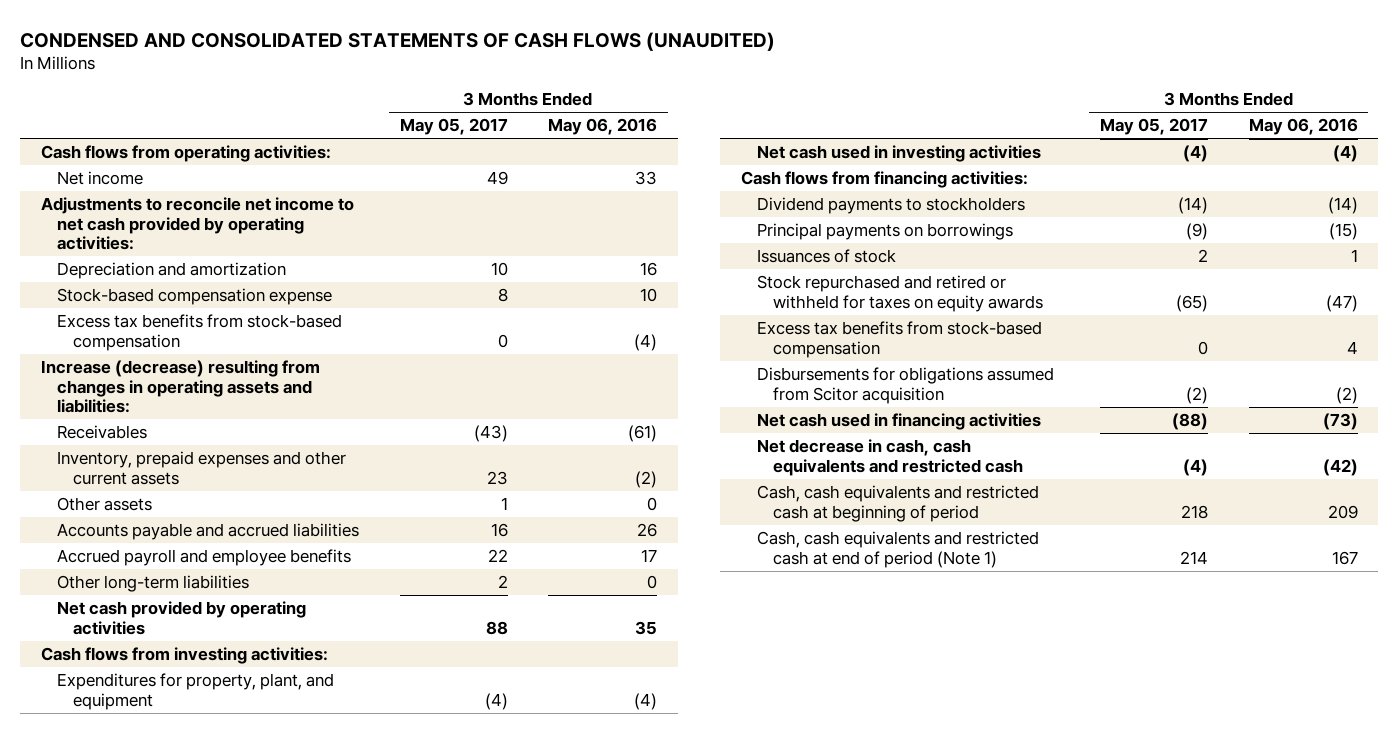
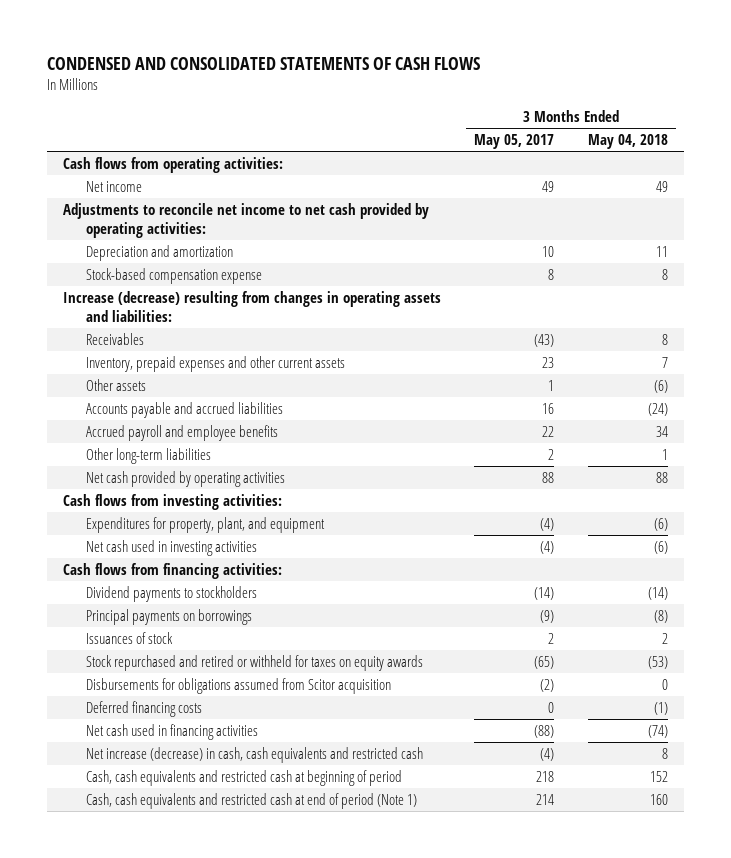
[20,31,776,51] CONDENSED AND CONSOLIDATED STATEMENTS OF CASH FLOWS (UNAUDITED) -> [46,56,480,70] CONDENSED AND CONSOLIDATED STATEMENTS OF CASH FLOWS
[548,118,658,136] May 06, 2016 -> none
none -> [587,133,668,149] May 04, 2018
[56,313,342,351] Excess tax benefits from stock-based compensation -> none
[756,320,1042,358] Excess tax benefits from stock-based compensation -> none
none -> [86,700,203,717] Deferred financing costs
[756,438,1023,476] Net decrease in cash, cash equivalents and restricted cash -> [86,746,424,763] Net increase (decrease) in cash, cash equivalents and restricted cash

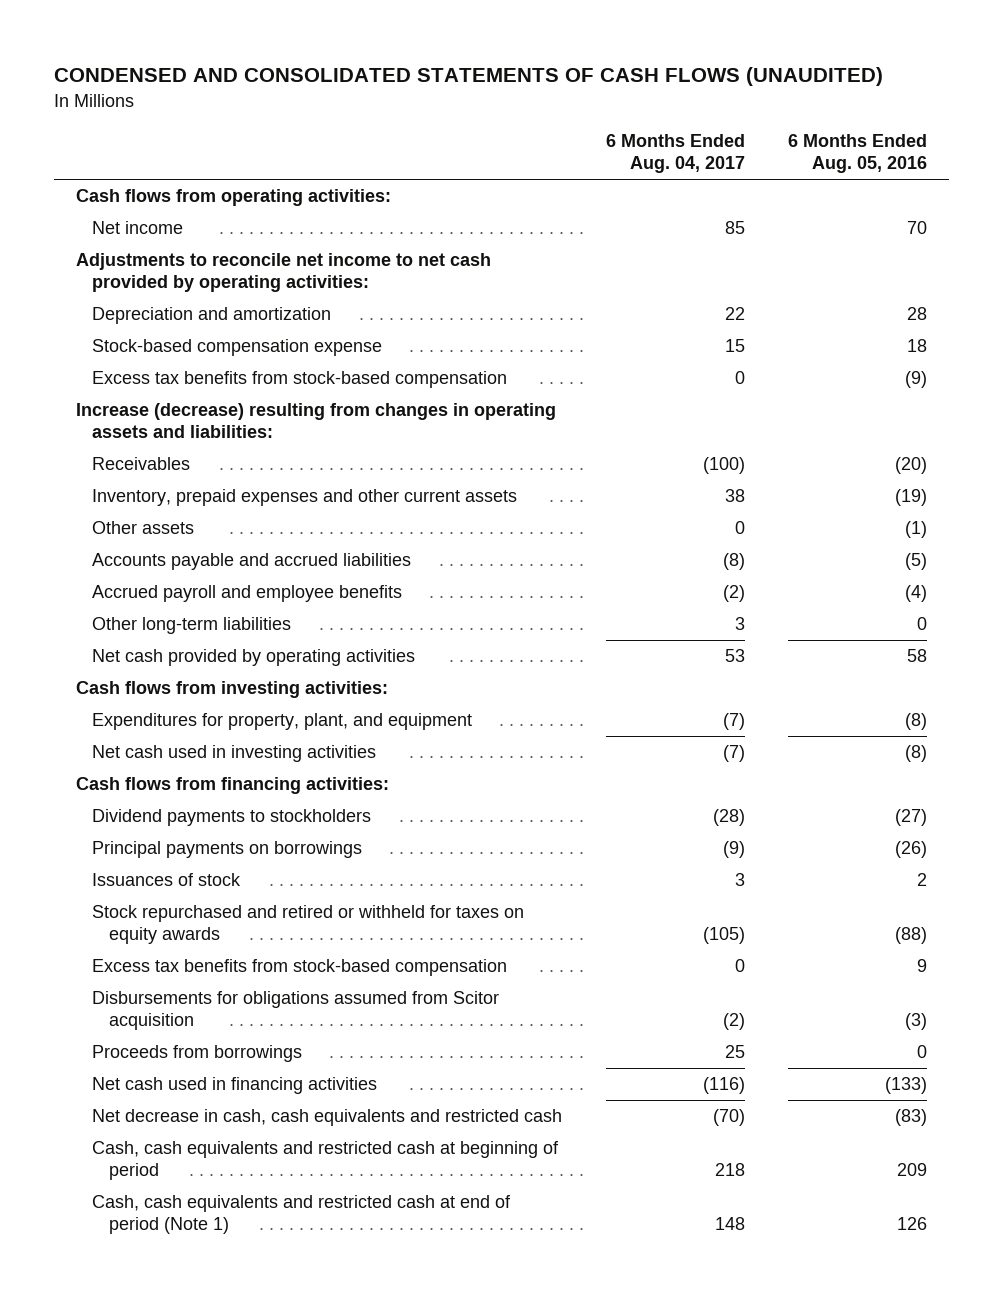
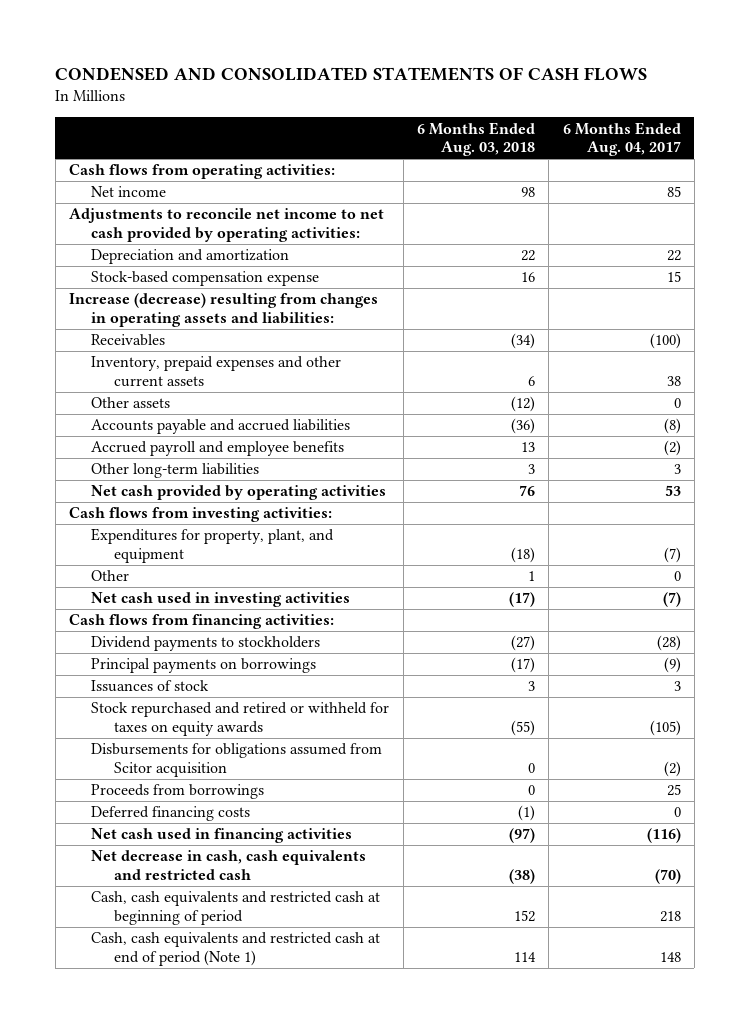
[54,67,884,87] CONDENSED AND CONSOLIDATED STATEMENTS OF CASH FLOWS (UNAUDITED) -> [55,66,648,81] CONDENSED AND CONSOLIDATED STATEMENTS OF CASH FLOWS
[787,134,927,174] 6 Months Ended Aug. 05, 2016 -> none
none -> [416,121,535,156] 6 Months Ended Aug. 03, 2018
[92,371,508,389] Excess tax benefits from stock-based compensation -> none
none -> [91,570,130,582] Other
[92,959,508,977] Excess tax benefits from stock-based compensation -> none
none -> [91,806,251,822] Deferred financing costs

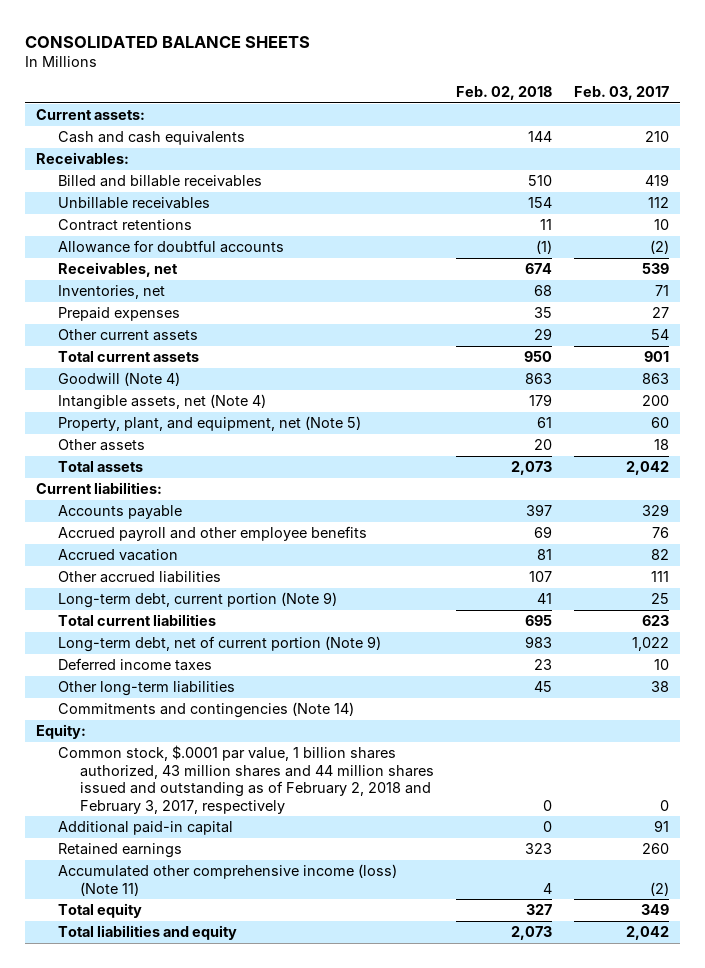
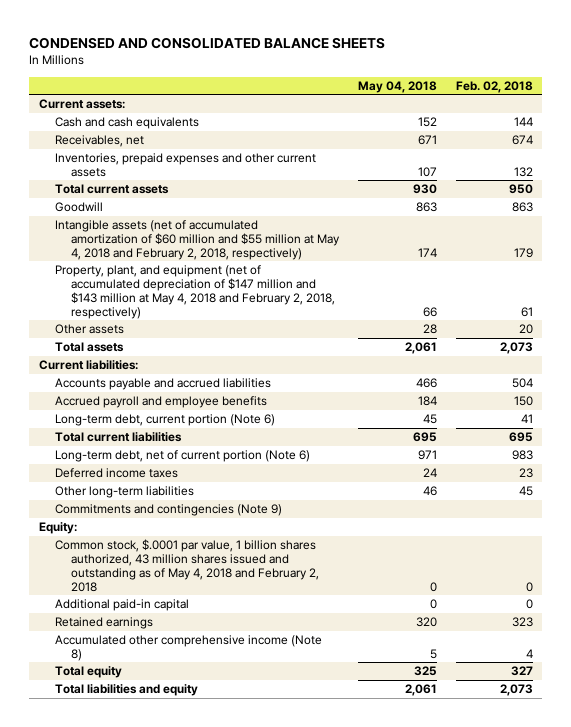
[25,35,311,48] CONSOLIDATED BALANCE SHEETS -> [29,37,386,50] CONDENSED AND CONSOLIDATED BALANCE SHEETS
[574,86,670,101] Feb. 03, 2017 -> none
none -> [357,80,437,93] May 04, 2018
[36,152,130,165] Receivables: -> none
[58,175,263,188] Billed and billable receivables -> none
[58,197,211,210] Unbillable receivables -> none
[58,219,193,232] Contract retentions -> none
[58,240,285,254] Allowance for doubtful accounts -> none
[58,285,166,300] Inventories, net -> none
[58,307,181,322] Prepaid expenses -> none
[58,329,199,342] Other current assets -> none
none -> [54,153,316,177] Inventories, prepaid expenses and other current assets
[58,372,181,387] Goodwill (Note 4) -> [54,202,103,213] Goodwill
[58,394,267,411] Intangible assets, net (Note 4) -> [54,220,341,260] Intangible assets (net of accumulated amortization of $60 million and $55 million at May 4, 2018 and February 2, 2018, respectively)
[58,416,362,432] Property, plant, and equipment, net (Note 5) -> [54,265,336,319] Property, plant, and equipment (net of accumulated depreciation of $147 million and $143 million at May 4, 2018 and February 2, 2018, respectively)
[58,505,183,520] Accounts payable -> none
[58,549,179,562] Accrued vacation -> none
[58,571,222,584] Other accrued liabilities -> none
none -> [54,378,271,391] Accounts payable and accrued liabilities
[58,526,368,542] Accrued payroll and other employee benefits -> [54,396,267,409] Accrued payroll and employee benefits
[534,526,553,539] 69 -> [513,396,533,407] 150
[58,592,338,609] Long-term debt, current portion (Note 9) -> [54,414,275,427] Long-term debt, current portion (Note 6)
[58,636,382,653] Long-term debt, net of current portion (Note 9) -> [54,450,310,463] Long-term debt, net of current portion (Note 6)
[58,702,355,719] Commitments and contingencies (Note 14) -> [54,504,282,517] Commitments and contingencies (Note 9)
[58,745,435,814] Common stock, $.0001 par value, 1 billion shares authorized, 43 million shares and 44 million shares issued and outstanding as of February 2, 2018 and February 3, 2017, respectively -> [54,539,320,592] Common stock, $.0001 par value, 1 billion shares authorized, 43 million shares issued and outstanding as of May 4, 2018 and February 2, 2018
[58,864,398,896] Accumulated other comprehensive income (loss) (Note 11) -> [54,635,322,661] Accumulated other comprehensive income (Note 8)

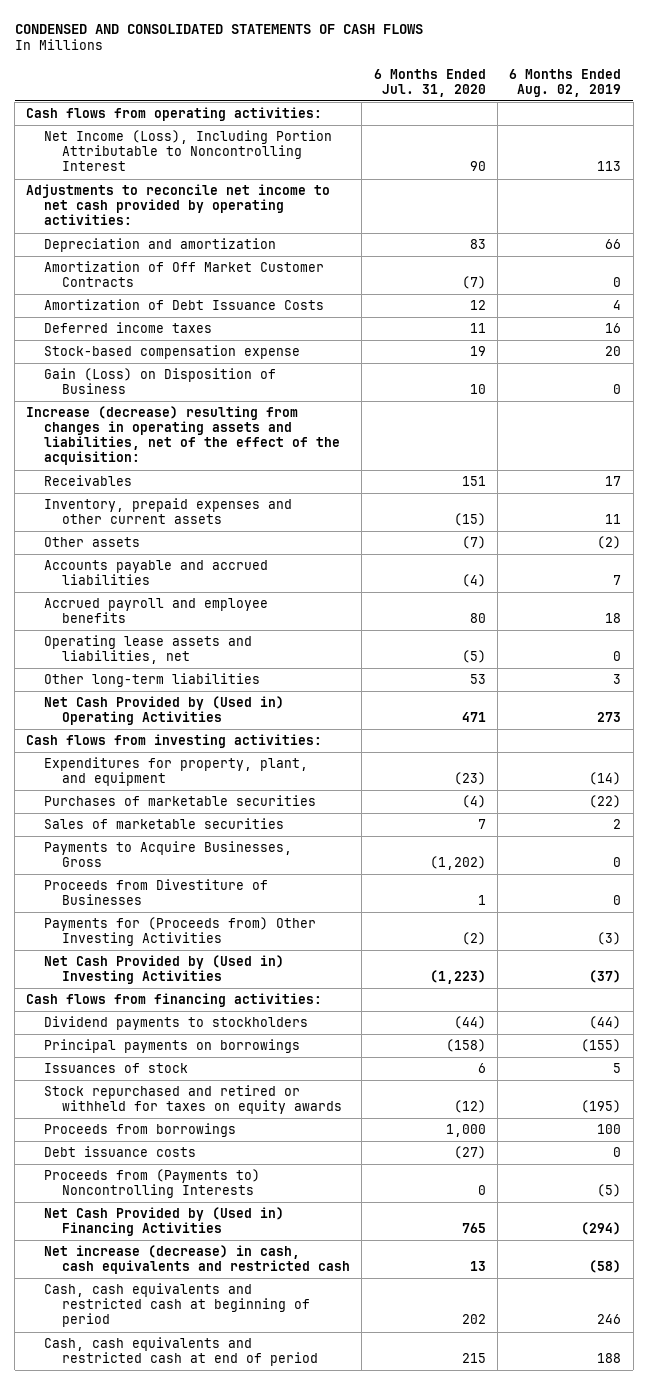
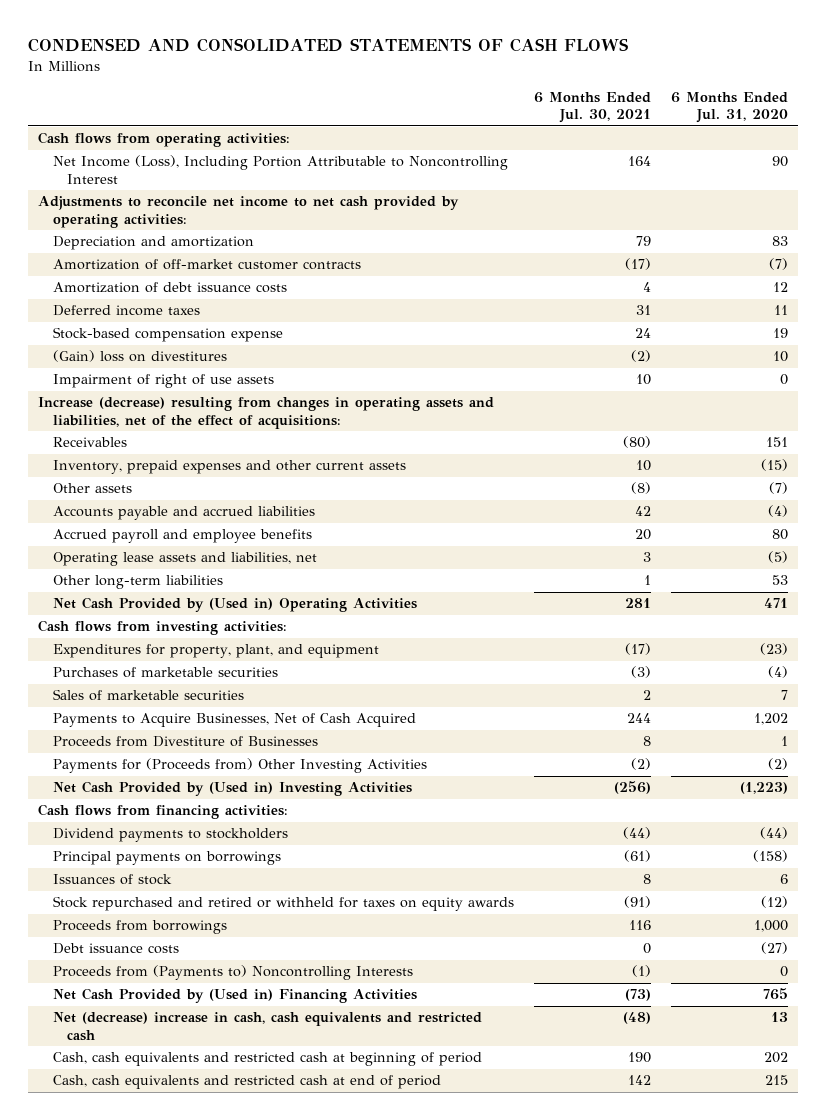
[509,68,622,97] 6 Months Ended Aug. 02, 2019 -> none
none -> [534,92,652,124] 6 Months Ended Jul. 30, 2021
[44,261,325,288] Amortization of Off Market Customer Contracts -> [52,259,361,271] Amortization of off-market customer contracts
[44,299,325,311] Amortization of Debt Issuance Costs -> [52,282,287,294] Amortization of debt issuance costs
[44,368,277,395] Gain (Loss) on Disposition of Business -> [52,350,227,363] (Gain) loss on divestitures
none -> [52,374,274,389] Impairment of right of use assets
[26,406,341,466] Increase (decrease) resulting from changes in operating assets and liabilities, net of the effect of the acquisition: -> [38,397,495,429] Increase (decrease) resulting from changes in operating assets and liabilities, net of the effect of acquisitions:
[44,841,293,868] Payments to Acquire Businesses, Gross -> none
none -> [52,713,416,728] Payments to Acquire Businesses, Net of Cash Acquired
[44,1245,350,1275] Net increase (decrease) in cash, cash equivalents and restricted cash -> [52,1012,482,1041] Net (decrease) increase in cash, cash equivalents and restricted cash

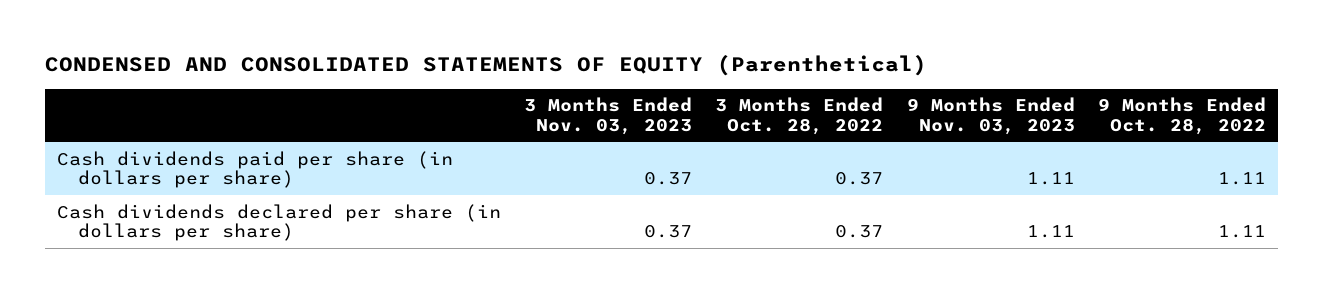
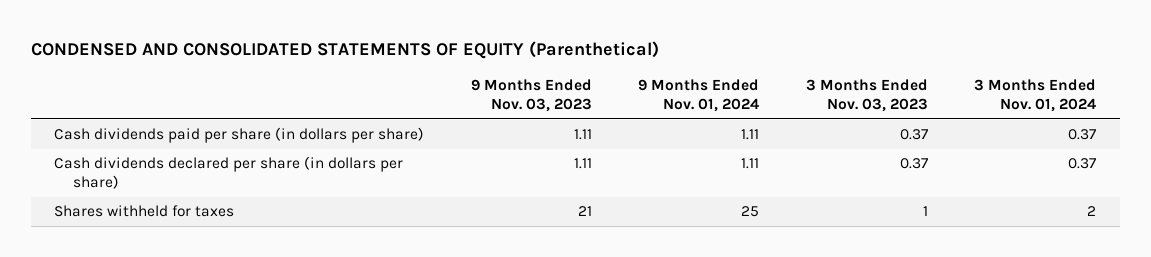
[715,97,884,135] 3 Months Ended Oct. 28, 2022 -> none
[1097,97,1266,135] 9 Months Ended Oct. 28, 2022 -> none
none -> [638,79,760,113] 9 Months Ended Nov. 01, 2024
none -> [974,79,1097,113] 3 Months Ended Nov. 01, 2024
none -> [54,205,235,218] Shares withheld for taxes

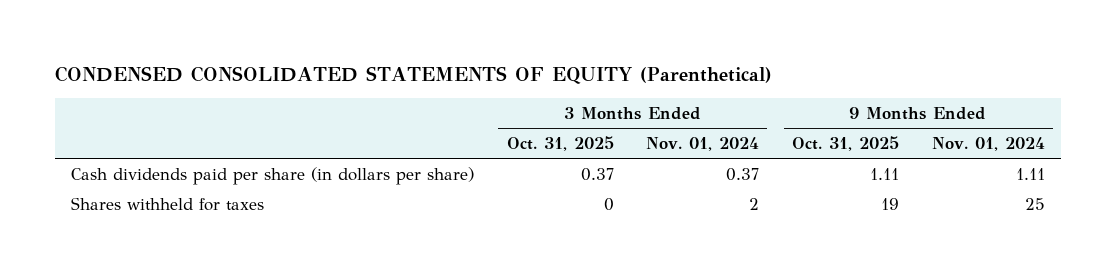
[30,41,659,60] CONDENSED AND CONSOLIDATED STATEMENTS OF EQUITY (Parenthetical) -> [54,65,772,84] CONDENSED CONSOLIDATED STATEMENTS OF EQUITY (Parenthetical)
[470,79,592,113] 9 Months Ended Nov. 03, 2023 -> none
[805,79,928,113] 3 Months Ended Nov. 03, 2023 -> none
none -> [506,136,614,152] Oct. 31, 2025
none -> [791,136,899,152] Oct. 31, 2025
[54,156,404,190] Cash dividends declared per share (in dollars per share) -> none

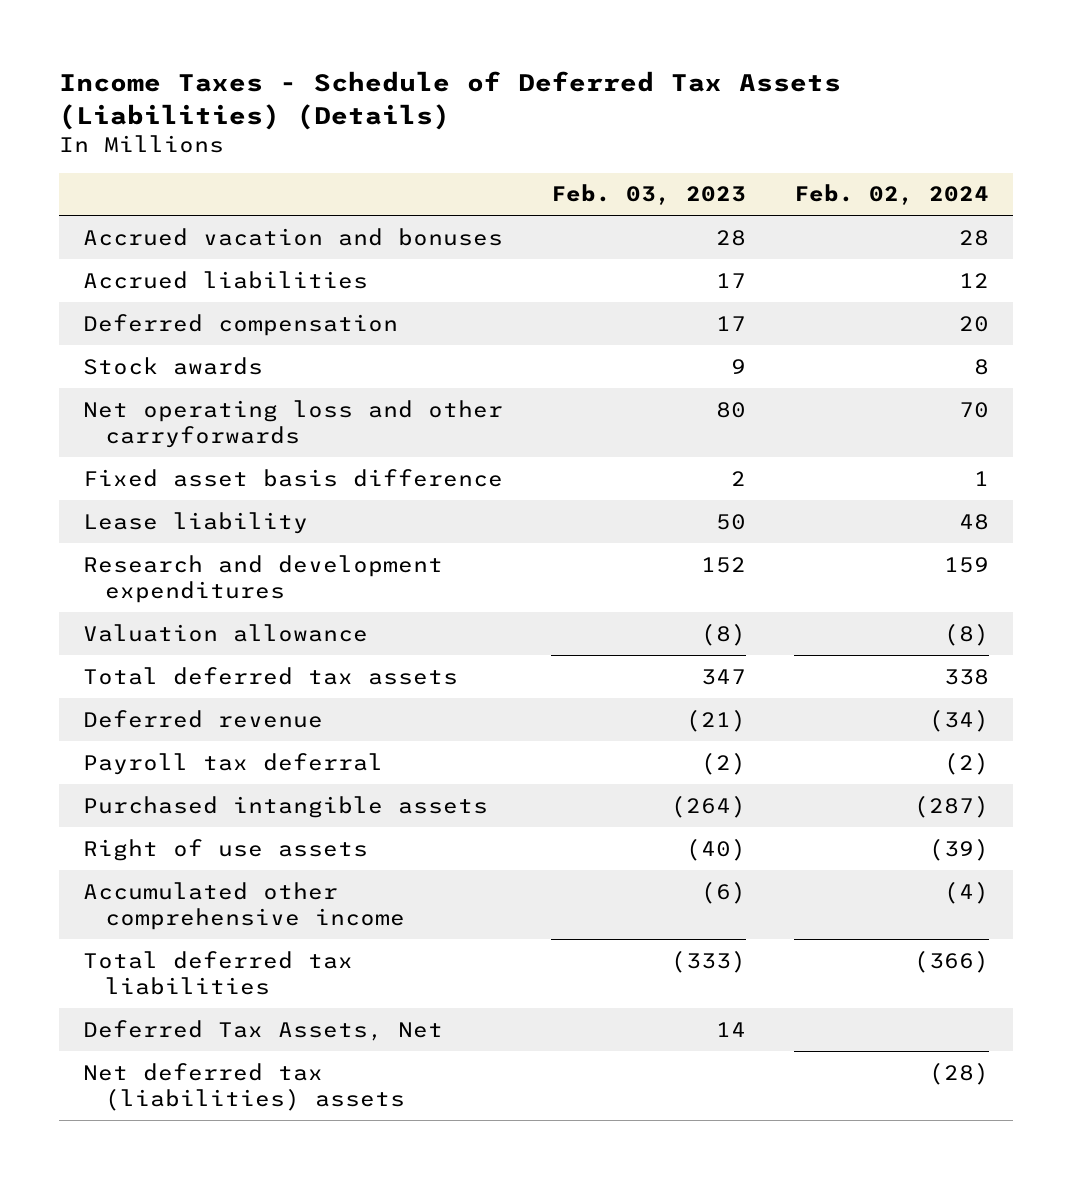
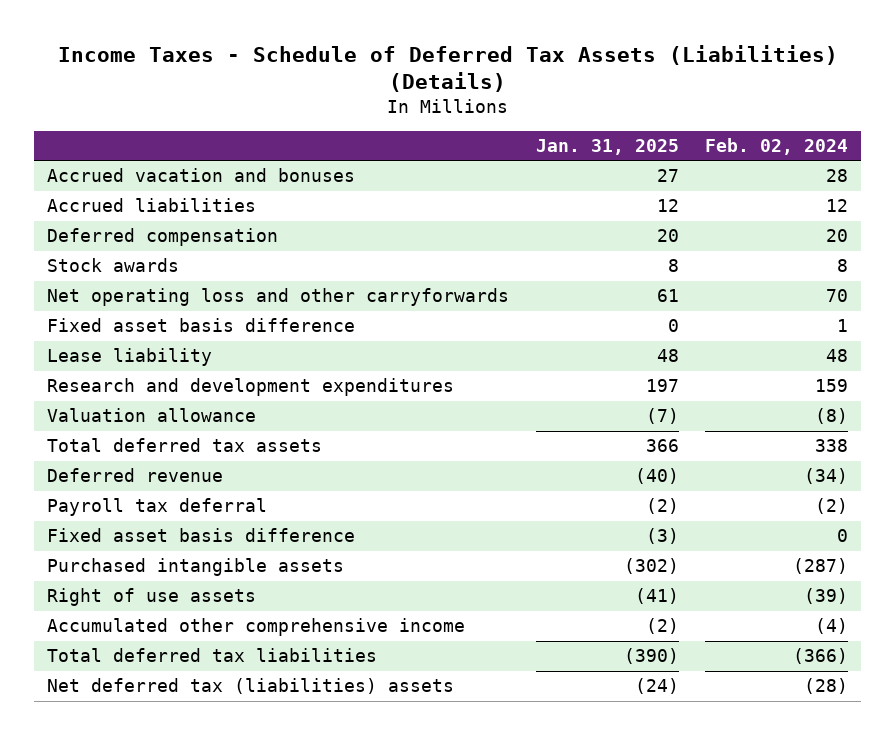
[550,184,746,206] Feb. 03, 2023 -> none
none -> [535,139,679,156] Jan. 31, 2025
none -> [47,528,356,543] Fixed asset basis difference
[82,1019,443,1041] Deferred Tax Assets, Net -> none

